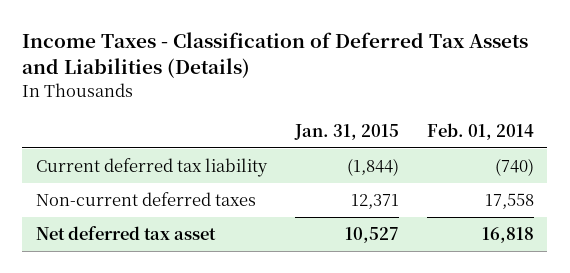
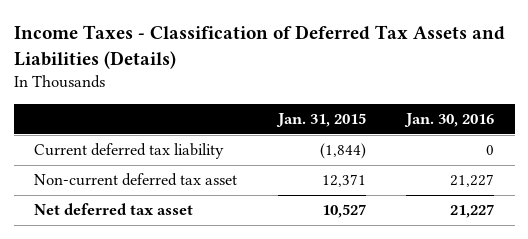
[426,122,534,140] Feb. 01, 2014 -> none
none -> [404,112,495,127] Jan. 30, 2016
[36,192,257,207] Non-current deferred taxes -> [34,173,238,187] Non-current deferred tax asset

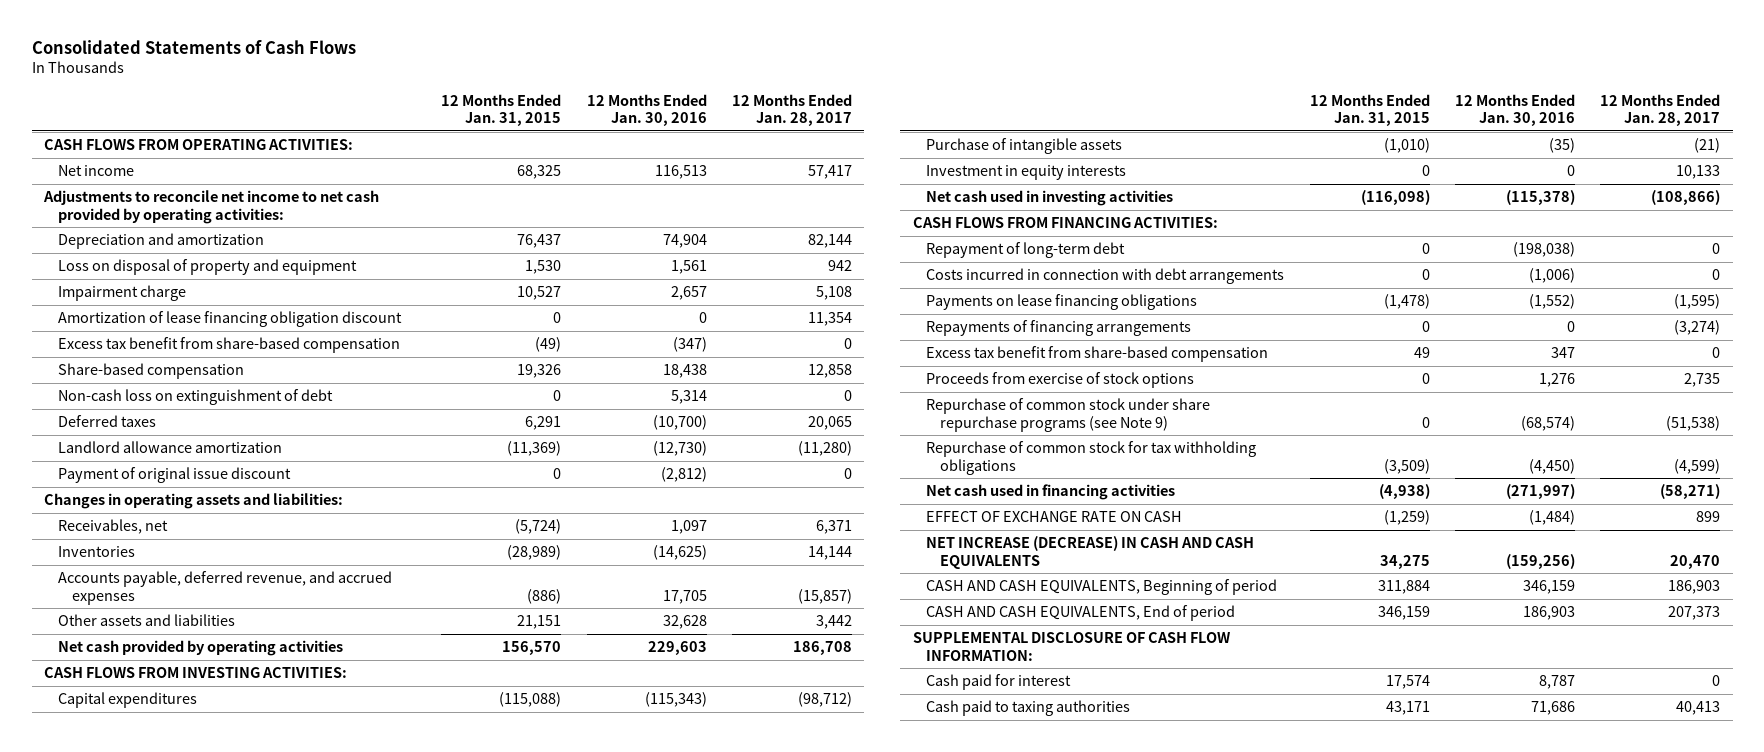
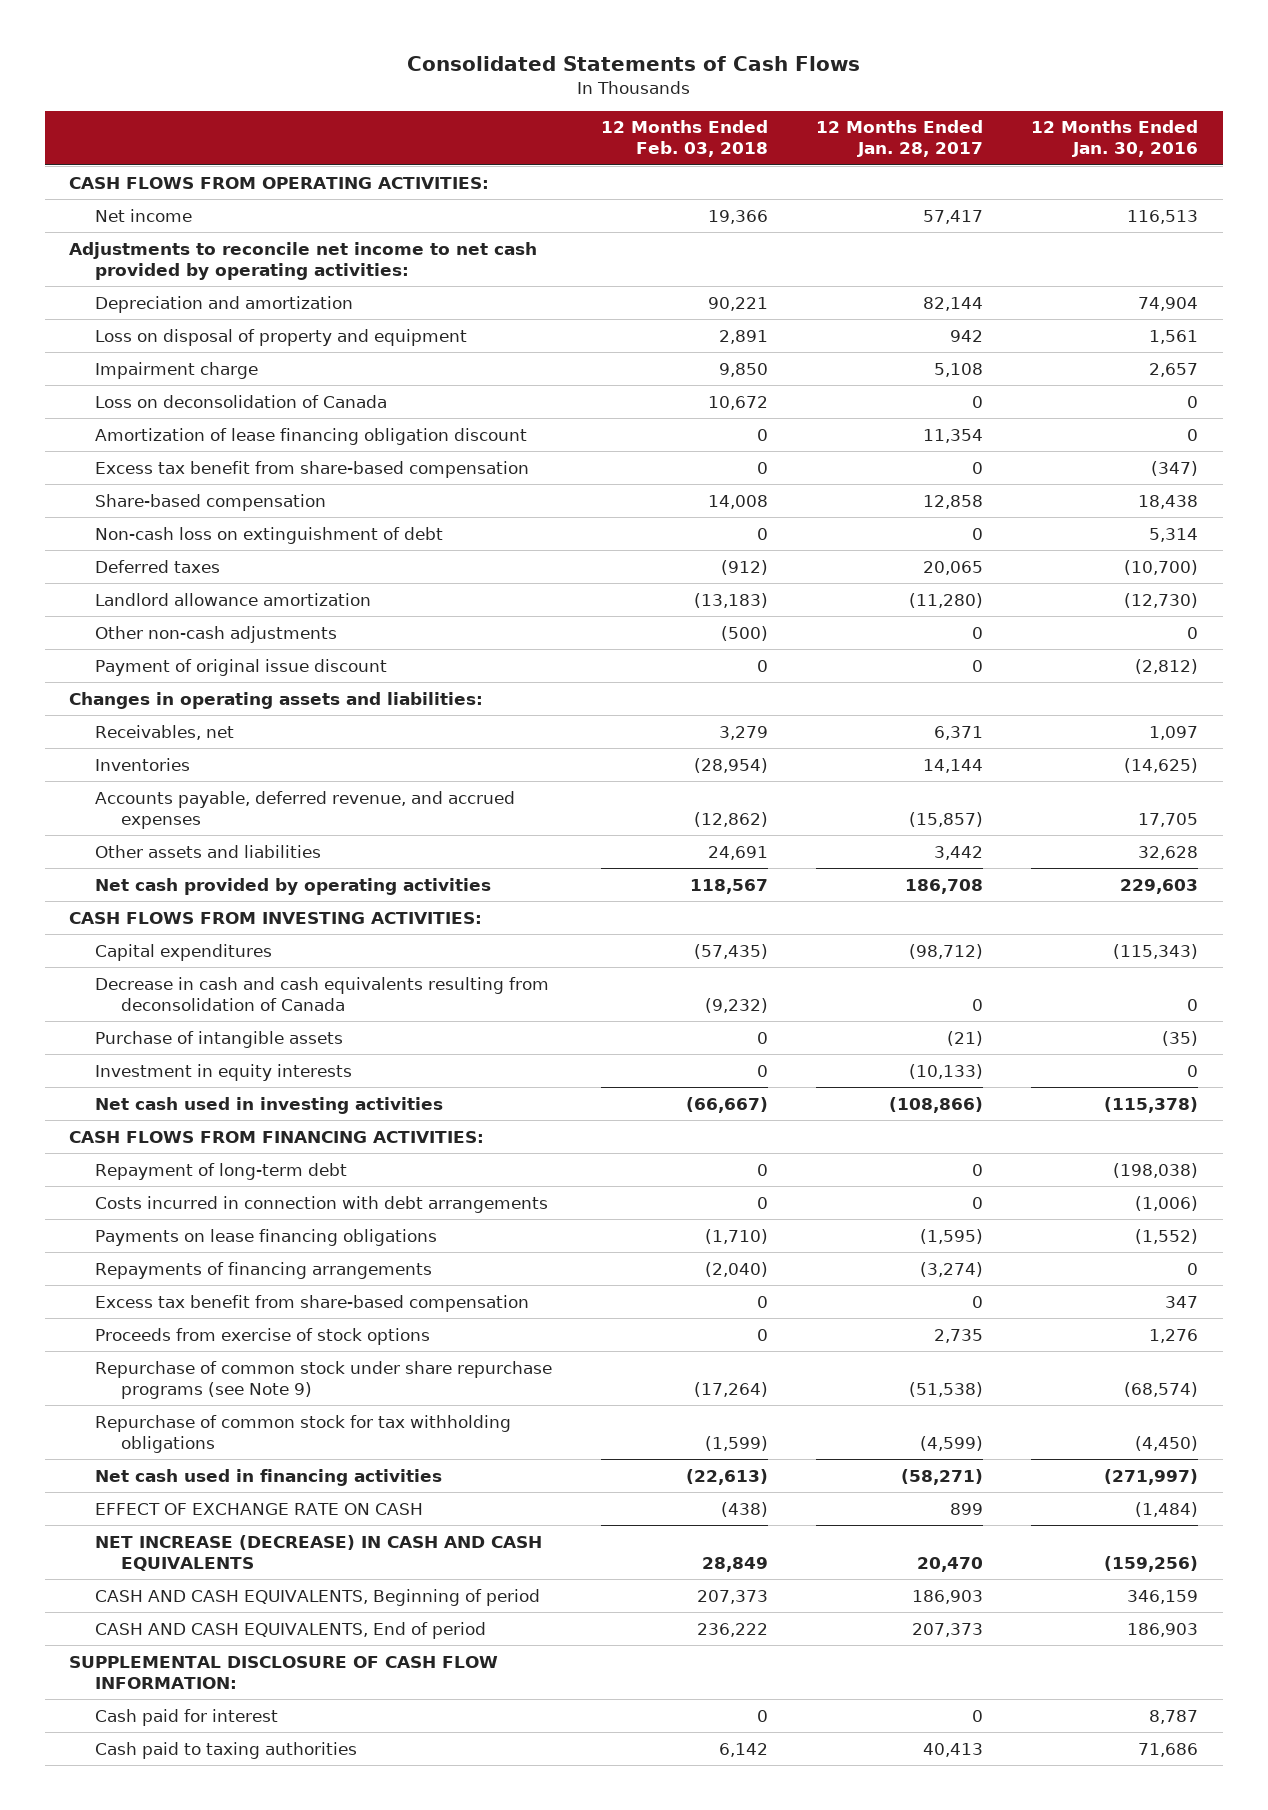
[441,93,562,126] 12 Months Ended Jan. 31, 2015 -> none
none -> [600,120,768,158] 12 Months Ended Feb. 03, 2018
none -> [95,394,388,408] Loss on deconsolidation of Canada
none -> [95,625,338,643] Other non-cash adjustments
none -> [95,976,550,1011] Decrease in cash and cash equivalents resulting from deconsolidation of Canada
[1676,165,1721,180] 10,133 -> [909,1063,984,1079] (10,133)

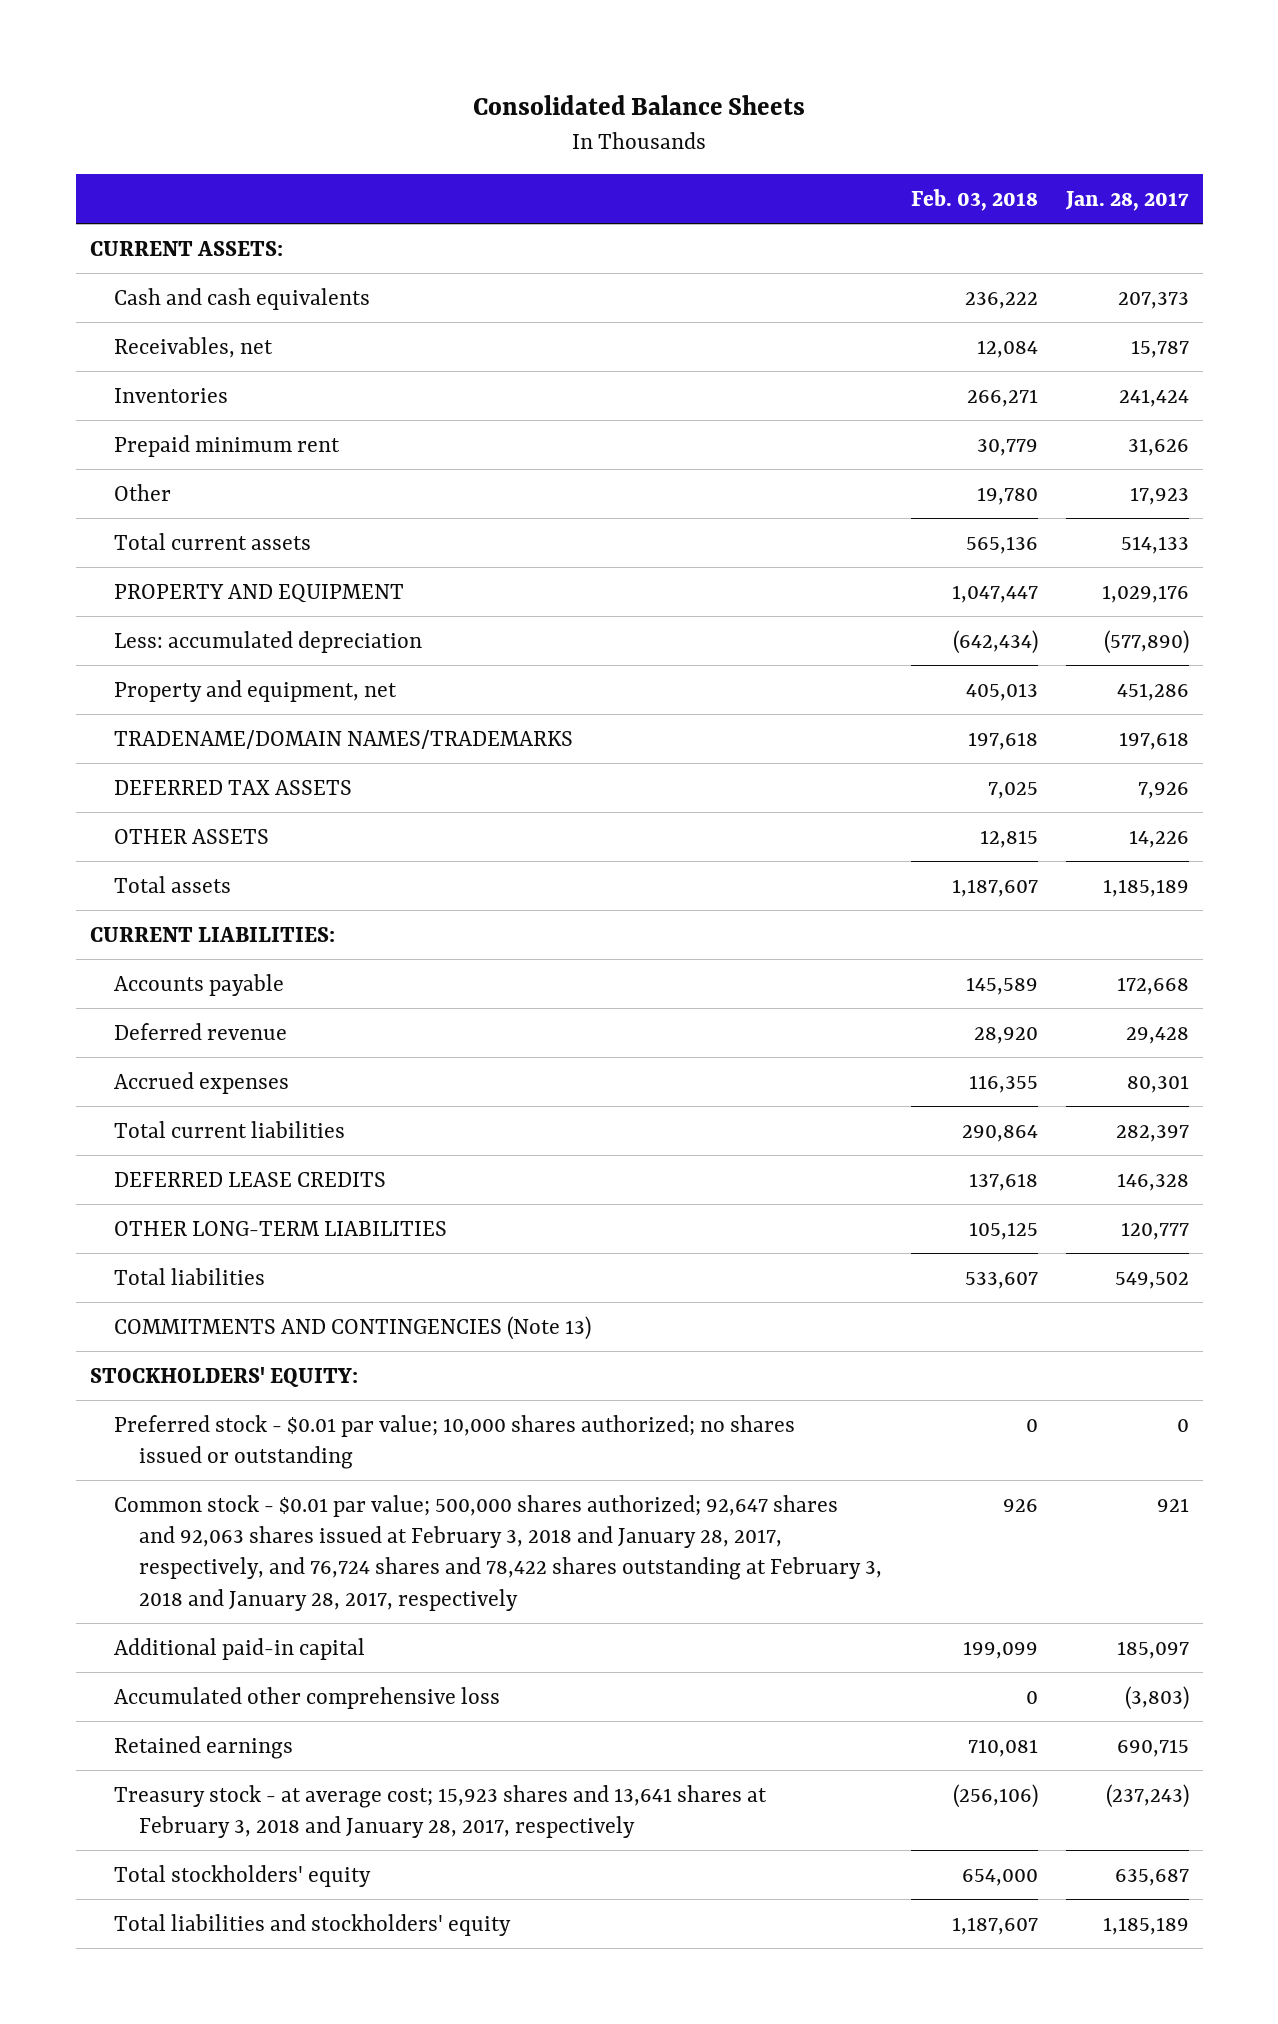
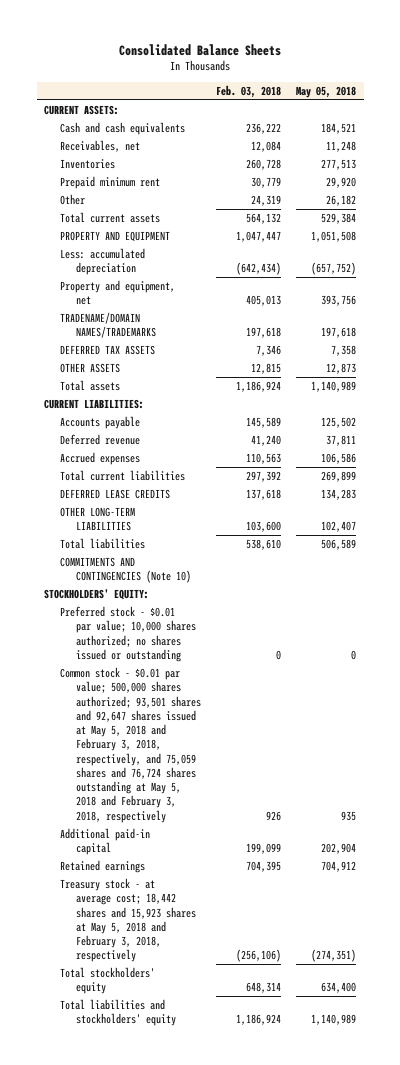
[1064,190,1189,211] Jan. 28, 2017 -> none
none -> [296,85,357,98] May 05, 2018
[966,388,1038,407] 266,271 -> [245,159,281,171] 260,728
[976,486,1038,505] 19,780 -> [250,195,281,207] 24,319
[965,535,1038,554] 565,136 -> [245,213,281,225] 564,132
[987,781,1038,799] 7,025 -> [255,345,281,357] 7,346
[951,878,1038,897] 1,187,607 -> [235,381,281,393] 1,186,924
[973,1026,1038,1044] 28,920 -> [250,435,281,447] 41,240
[968,1074,1038,1093] 116,355 -> [245,453,281,465] 110,563
[961,1124,1038,1142] 290,864 -> [245,471,281,483] 297,392
[968,1221,1038,1240] 105,125 -> [245,521,281,533] 103,600
[964,1271,1038,1289] 533,607 -> [245,539,281,551] 538,610
[114,1315,592,1340] COMMITMENTS AND CONTINGENCIES (Note 13) -> [59,557,191,584] COMMITMENTS AND CONTINGENCIES (Note 10)
[114,1494,883,1611] Common stock - $0.01 par value; 500,000 shares authorized; 92,647 shares and 92,063 shares issued at February 3, 2018 and January 28, 2017, respectively, and 76,724 shares and 78,422 shares outstanding at February 3, 2018 and January 28, 2017, respectively -> [59,667,201,823] Common stock - $0.01 par value; 500,000 shares authorized; 93,501 shares and 92,647 shares issued at May 5, 2018 and February 3, 2018, respectively, and 75,059 shares and 76,724 shares outstanding at May 5, 2018 and February 3, 2018, respectively
[114,1686,501,1709] Accumulated other comprehensive loss -> none
[967,1738,1038,1757] 710,081 -> [245,861,281,873] 704,395
[114,1784,768,1839] Treasury stock - at average cost; 15,923 shares and 13,641 shares at February 3, 2018 and January 28, 2017, respectively -> [59,878,196,963] Treasury stock - at average cost; 18,442 shares and 15,923 shares at May 5, 2018 and February 3, 2018, respectively
[961,1868,1038,1886] 654,000 -> [245,982,281,994] 648,314
[951,1916,1038,1935] 1,187,607 -> [235,1014,281,1026] 1,186,924

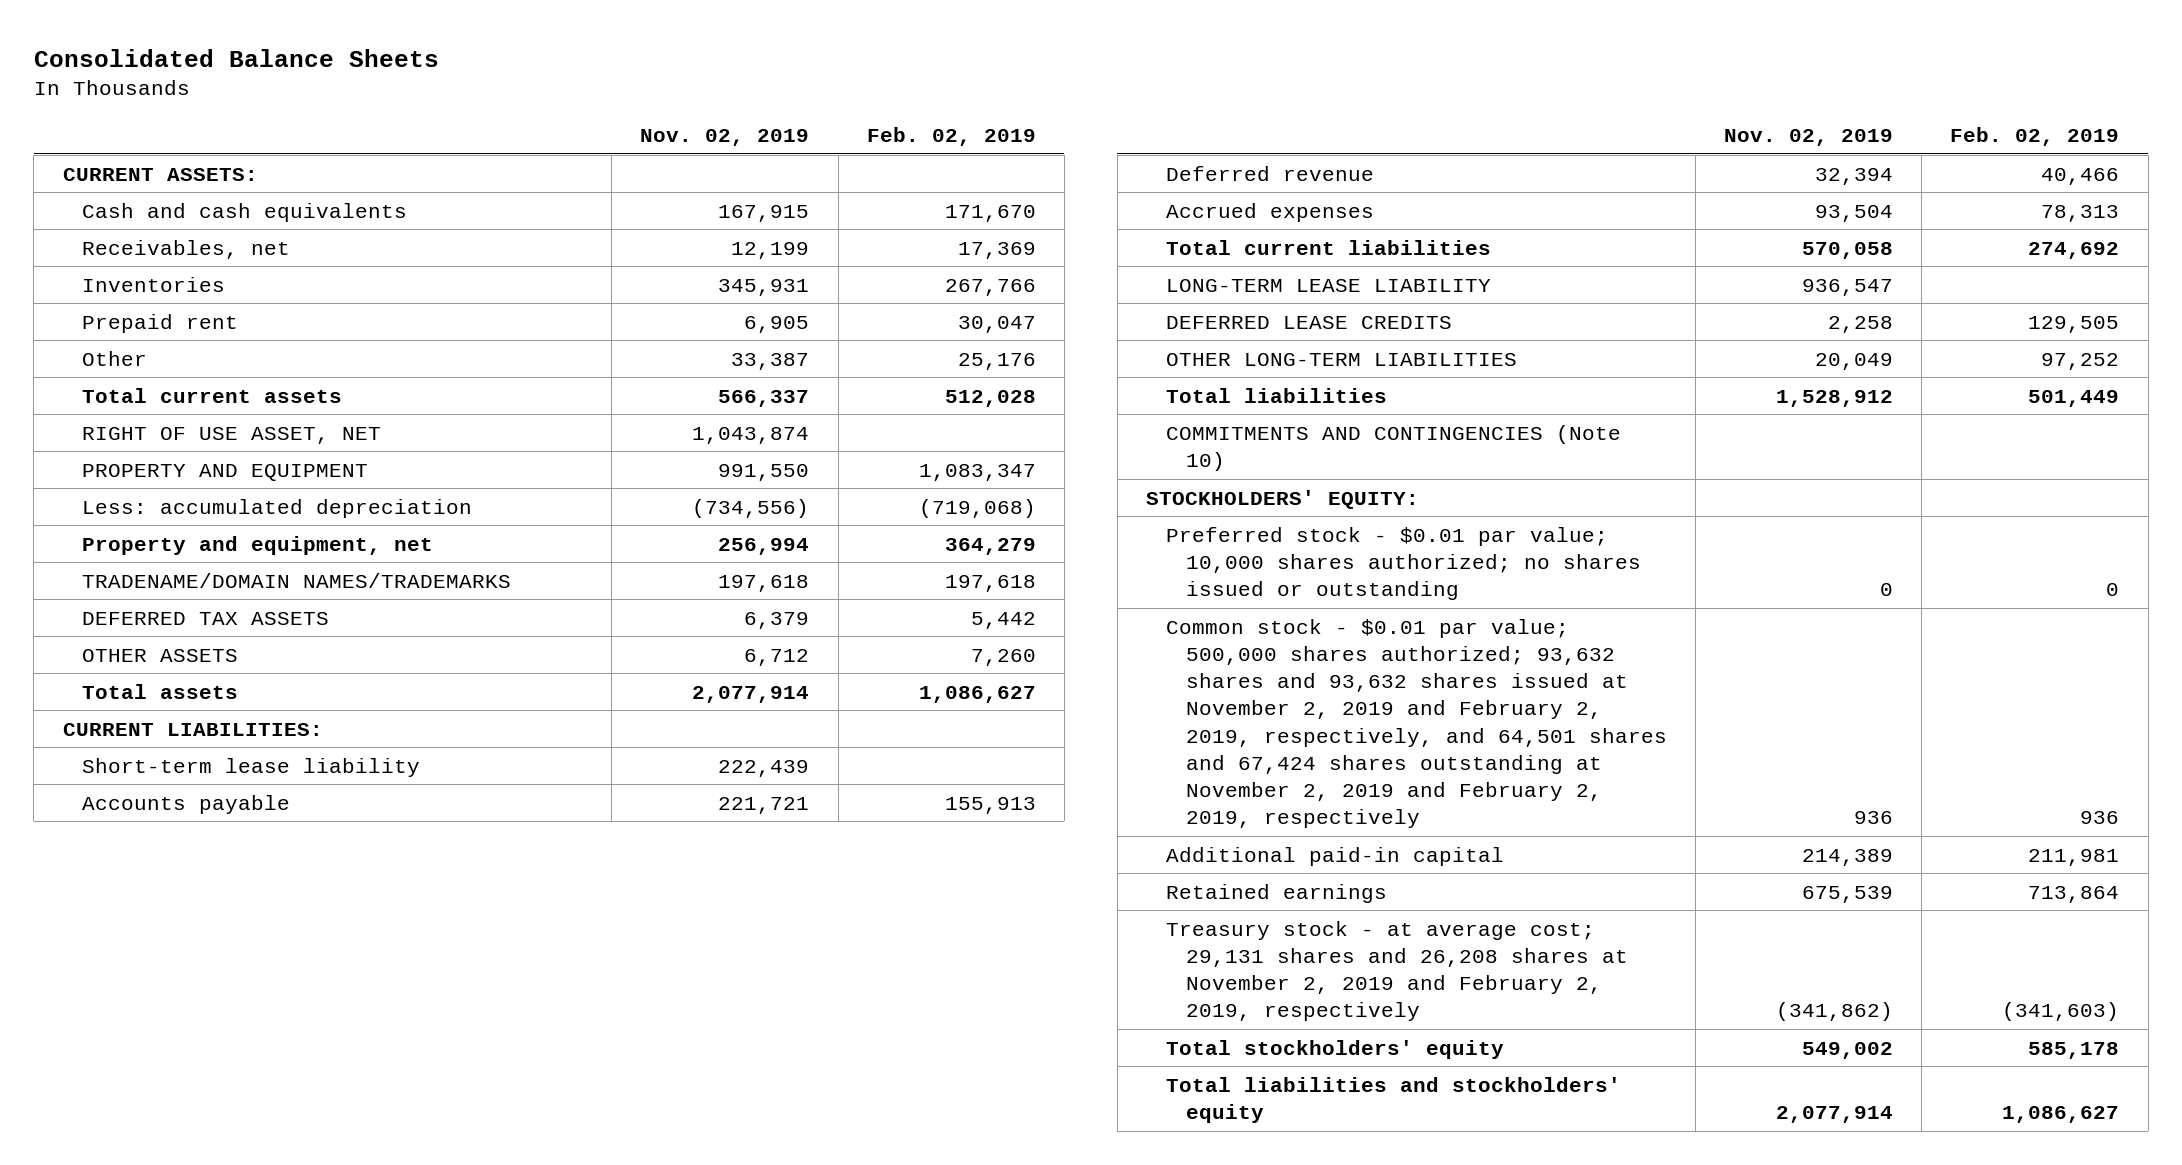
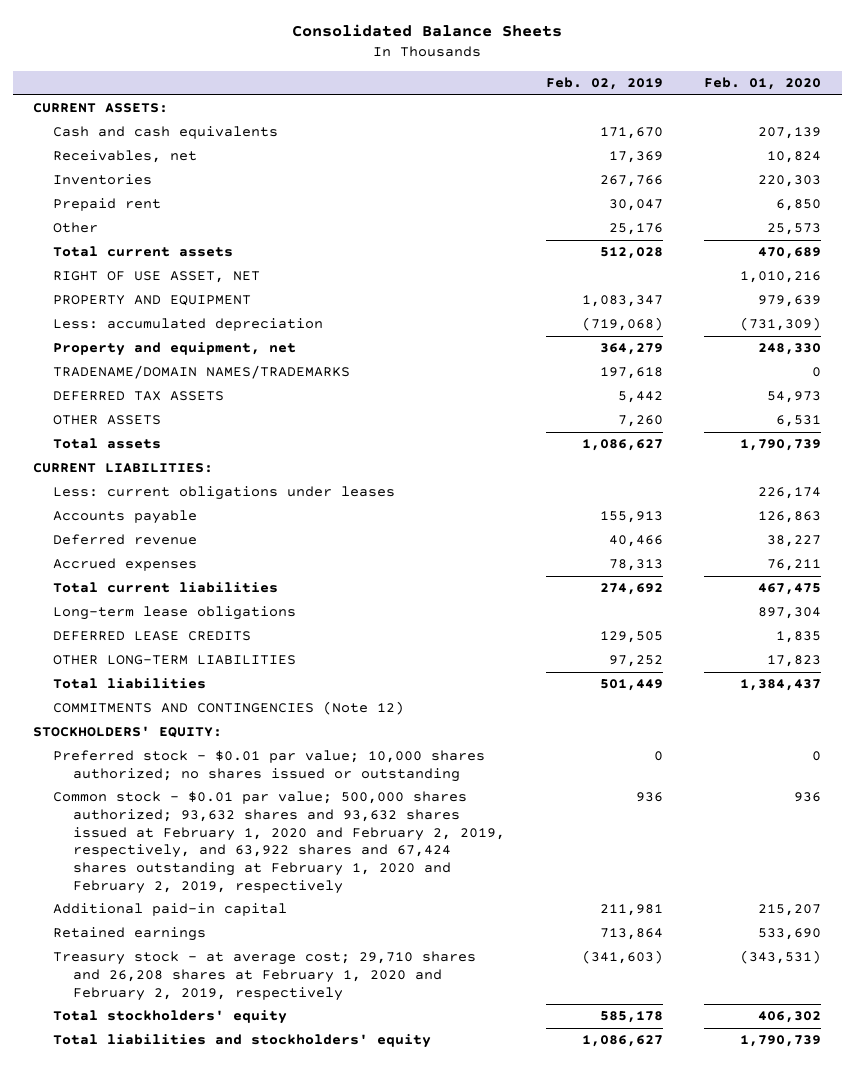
[640,129,810,147] Nov. 02, 2019 -> none
none -> [704,77,822,91] Feb. 01, 2020
[82,757,421,777] Short-term lease liability -> [53,486,396,501] Less: current obligations under leases
[1165,278,1491,292] LONG-TERM LEASE LIABILITY -> [53,606,297,621] Long-term lease obligations
[1165,424,1621,471] COMMITMENTS AND CONTINGENCIES (Note 10) -> [53,701,405,716] COMMITMENTS AND CONTINGENCIES (Note 12)
[1165,618,1667,829] Common stock - $0.01 par value; 500,000 shares authorized; 93,632 shares and 93,632 shares issued at November 2, 2019 and February 2, 2019, respectively, and 64,501 shares and 67,424 shares outstanding at November 2, 2019 and February 2, 2019, respectively -> [53,791,506,894] Common stock - $0.01 par value; 500,000 shares authorized; 93,632 shares and 93,632 shares issued at February 1, 2020 and February 2, 2019, respectively, and 63,922 shares and 67,424 shares outstanding at February 1, 2020 and February 2, 2019, respectively
[1165,920,1628,1022] Treasury stock - at average cost; 29,131 shares and 26,208 shares at November 2, 2019 and February 2, 2019, respectively -> [53,951,477,1001] Treasury stock - at average cost; 29,710 shares and 26,208 shares at February 1, 2020 and February 2, 2019, respectively

